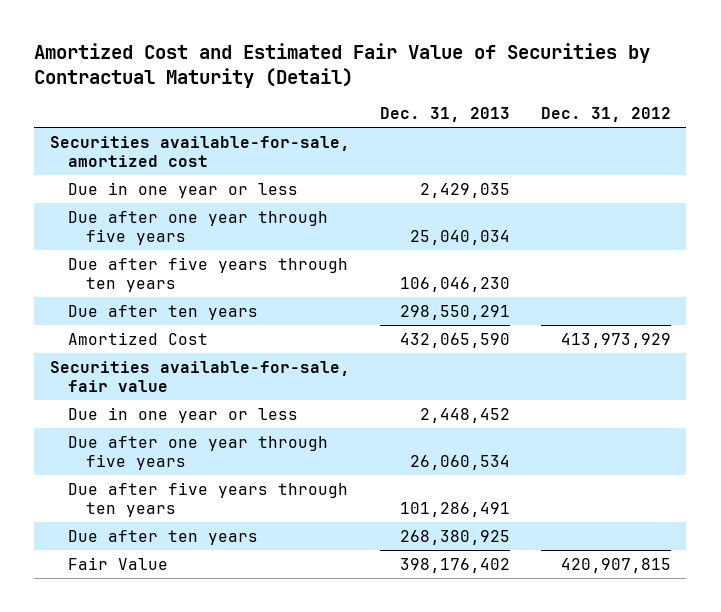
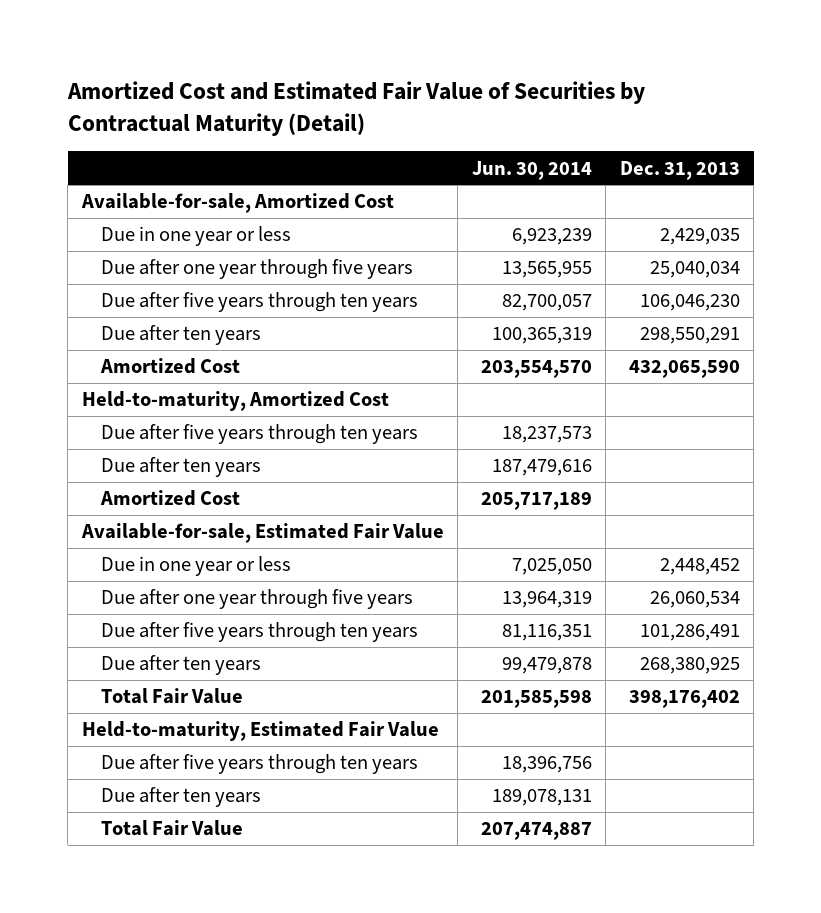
[541,107,672,123] Dec. 31, 2012 -> none
none -> [471,160,592,180] Jun. 30, 2014
[49,135,350,167] Securities available-for-sale, amortized cost -> [80,193,394,214] Available-for-sale, Amortized Cost
none -> [81,391,389,412] Held-to-maturity, Amortized Cost
none -> [100,424,418,445] Due after five years through ten years
none -> [100,457,261,478] Due after ten years
none -> [99,490,240,507] Amortized Cost
[49,360,350,392] Securities available-for-sale, fair value -> [80,523,444,544] Available-for-sale, Estimated Fair Value
[67,556,168,570] Fair Value -> [100,688,243,705] Total Fair Value
none -> [81,721,439,742] Held-to-maturity, Estimated Fair Value
none -> [100,754,418,775] Due after five years through ten years
none -> [100,787,261,808] Due after ten years
none -> [100,820,243,837] Total Fair Value

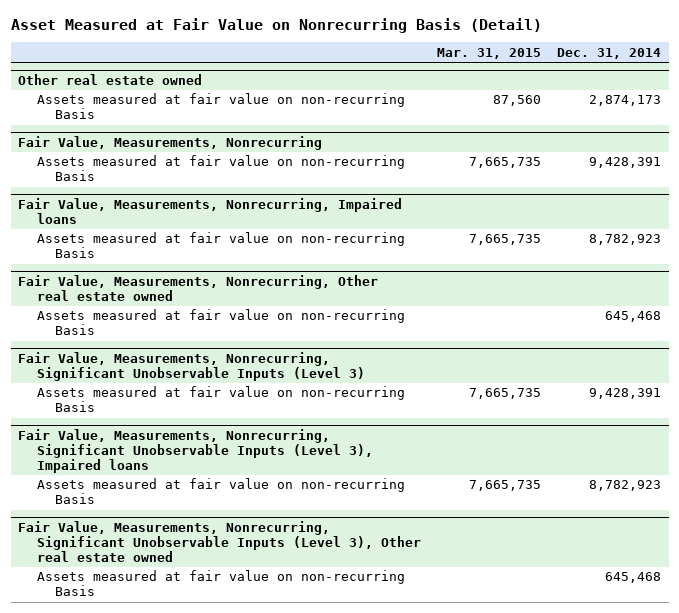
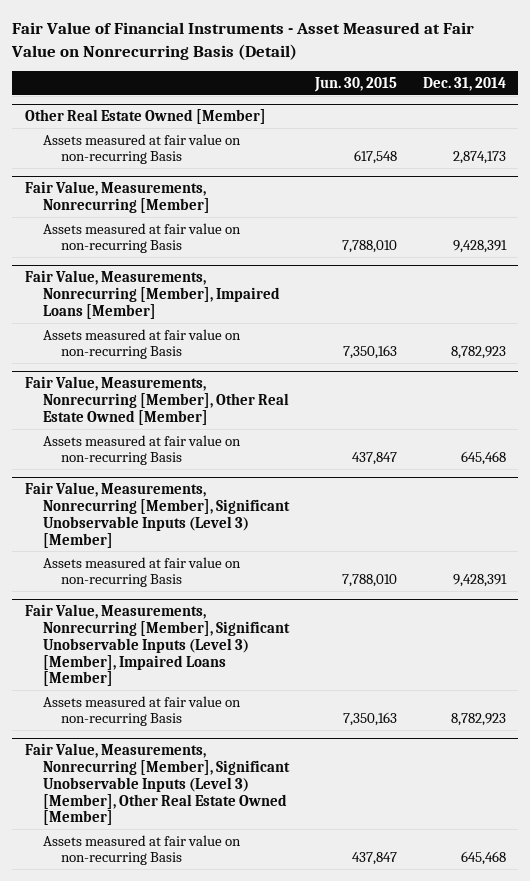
[10,17,542,33] Asset Measured at Fair Value on Nonrecurring Basis (Detail) -> [10,22,474,60] Fair Value of Financial Instruments - Asset Measured at Fair Value on Nonrecurring Basis (Detail)
[436,47,541,59] Mar. 31, 2015 -> none
none -> [313,76,397,92] Jun. 30, 2015
[18,73,203,85] Other real estate owned -> [24,109,266,125] Other Real Estate Owned [Member]
[18,135,323,150] Fair Value, Measurements, Nonrecurring -> [24,181,210,213] Fair Value, Measurements, Nonrecurring [Member]
[18,197,403,224] Fair Value, Measurements, Nonrecurring, Impaired loans -> [24,270,280,319] Fair Value, Measurements, Nonrecurring [Member], Impaired Loans [Member]
[18,274,379,301] Fair Value, Measurements, Nonrecurring, Other real estate owned -> [24,376,289,425] Fair Value, Measurements, Nonrecurring [Member], Other Real Estate Owned [Member]
[18,351,365,381] Fair Value, Measurements, Nonrecurring, Significant Unobservable Inputs (Level 3) -> [24,482,290,548] Fair Value, Measurements, Nonrecurring [Member], Significant Unobservable Inputs (Level 3) [Member]
[18,428,373,473] Fair Value, Measurements, Nonrecurring, Significant Unobservable Inputs (Level 3), Impaired loans -> [24,604,290,687] Fair Value, Measurements, Nonrecurring [Member], Significant Unobservable Inputs (Level 3) [Member], Impaired Loans [Member]
[18,520,421,562] Fair Value, Measurements, Nonrecurring, Significant Unobservable Inputs (Level 3), Other real estate owned -> [24,743,290,826] Fair Value, Measurements, Nonrecurring [Member], Significant Unobservable Inputs (Level 3) [Member], Other Real Estate Owned [Member]

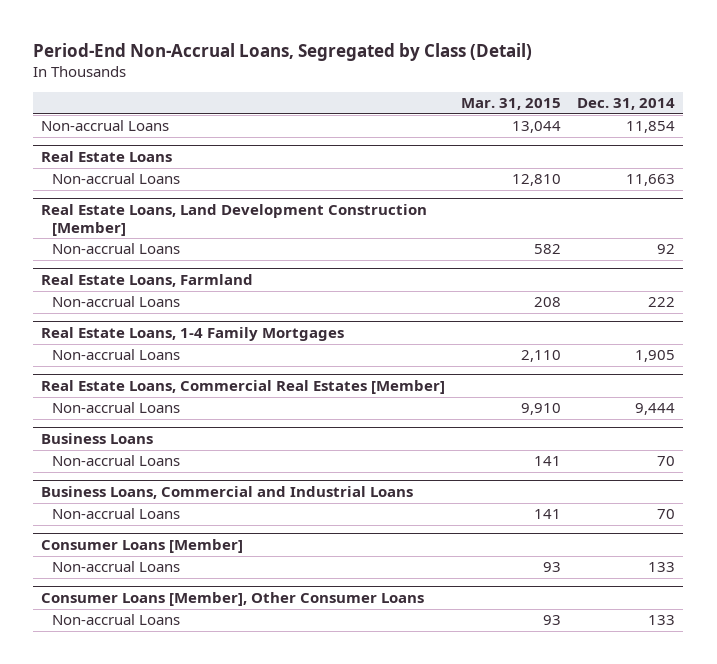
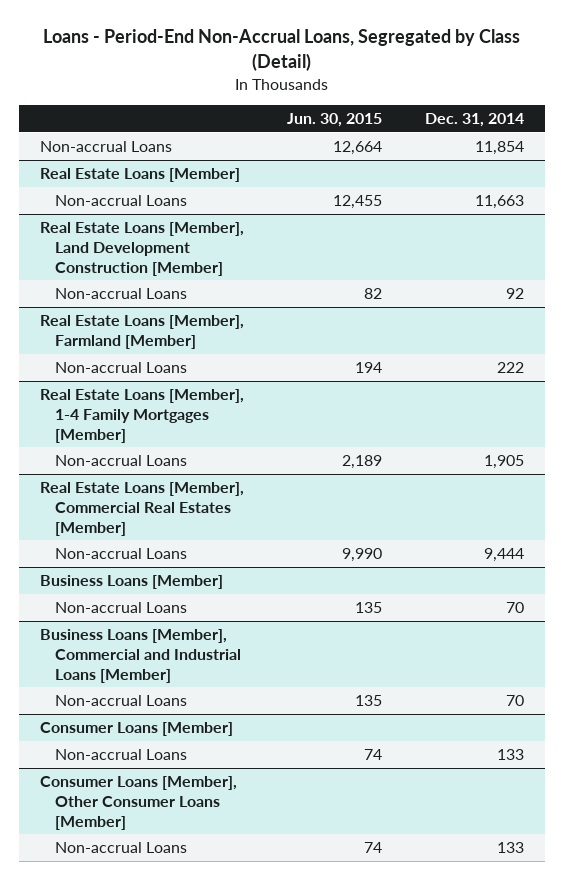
[33,42,533,61] Period-End Non-Accrual Loans, Segregated by Class (Detail) -> [43,29,521,72] Loans - Period-End Non-Accrual Loans, Segregated by Class (Detail)
[461,97,562,110] Mar. 31, 2015 -> none
none -> [287,113,383,128] Jun. 30, 2015
[41,151,173,163] Real Estate Loans -> [40,167,241,182] Real Estate Loans [Member]
[41,204,428,236] Real Estate Loans, Land Development Construction [Member] -> [40,221,245,276] Real Estate Loans [Member], Land Development Construction [Member]
[41,274,254,288] Real Estate Loans, Farmland -> [40,314,245,349] Real Estate Loans [Member], Farmland [Member]
[41,327,345,342] Real Estate Loans, 1-4 Family Mortgages -> [40,388,245,443] Real Estate Loans [Member], 1-4 Family Mortgages [Member]
[41,380,446,395] Real Estate Loans, Commercial Real Estates [Member] -> [40,481,245,536] Real Estate Loans [Member], Commercial Real Estates [Member]
[41,433,154,445] Business Loans -> [40,574,224,589] Business Loans [Member]
[41,486,414,500] Business Loans, Commercial and Industrial Loans -> [40,628,241,683] Business Loans [Member], Commercial and Industrial Loans [Member]
[41,592,425,607] Consumer Loans [Member], Other Consumer Loans -> [40,775,238,830] Consumer Loans [Member], Other Consumer Loans [Member]

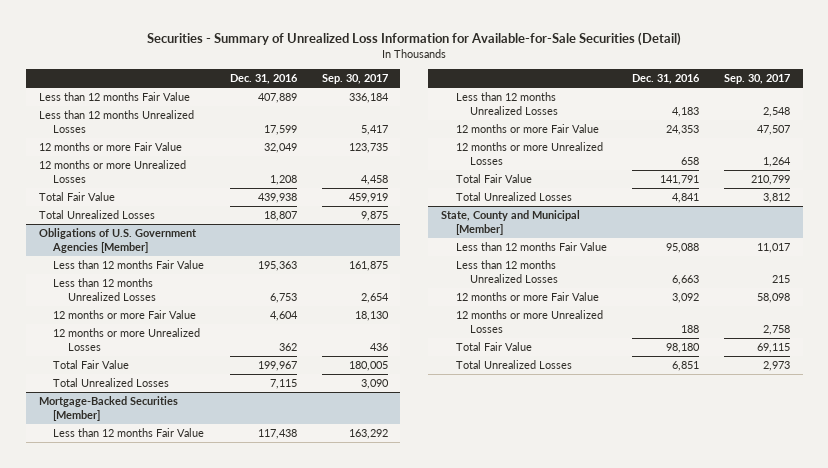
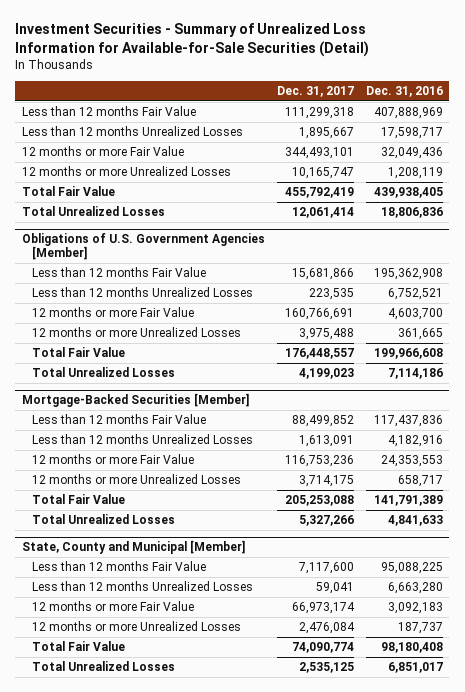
[147,32,682,47] Securities - Summary of Unrealized Loss Information for Available-for-Sale Securities (Detail) -> [15,23,370,57] Investment Securities - Summary of Unrealized Loss Information for Available-for-Sale Securities (Detail)
[321,74,388,85] Sep. 30, 2017 -> none
none -> [276,86,354,98] Dec. 31, 2017
[257,92,297,103] 407,889 -> [374,107,444,120] 407,888,969
[263,125,297,136] 17,599 -> [381,127,444,140] 17,598,717
[263,142,297,153] 32,049 -> [381,147,444,160] 32,049,436
[269,175,297,186] 1,208 -> [388,167,444,180] 1,208,119
[257,192,297,203] 439,938 -> [374,187,444,199] 439,938,405
[263,210,297,221] 18,807 -> [381,207,444,219] 18,806,836
[257,260,297,271] 195,363 -> [374,268,444,281] 195,362,908
[269,293,297,304] 6,753 -> [388,288,444,301] 6,752,521
[269,310,298,321] 4,604 -> [388,308,444,321] 4,603,700
[278,343,297,352] 362 -> [398,328,444,341] 361,665
[257,360,297,371] 199,967 -> [374,348,444,360] 199,966,608
[269,378,297,389] 7,115 -> [388,368,444,380] 7,114,186
[257,428,297,439] 117,438 -> [374,415,444,428] 117,437,836
[671,107,699,118] 4,183 -> [388,435,444,448] 4,182,916
[665,124,699,135] 24,353 -> [381,455,444,468] 24,353,553
[680,157,699,166] 658 -> [398,475,444,488] 658,717
[659,174,699,185] 141,791 -> [374,495,444,507] 141,791,389
[671,192,699,203] 4,841 -> [388,515,444,527] 4,841,633
[665,242,699,253] 95,088 -> [381,562,444,575] 95,088,225
[671,275,699,286] 6,663 -> [388,582,444,595] 6,663,280
[671,292,699,303] 3,092 -> [388,602,444,615] 3,092,183
[680,325,699,334] 188 -> [398,622,444,635] 187,737
[665,342,700,353] 98,180 -> [381,642,444,654] 98,180,408
[671,360,699,371] 6,851 -> [388,662,444,674] 6,851,017

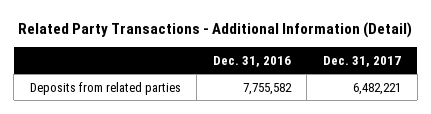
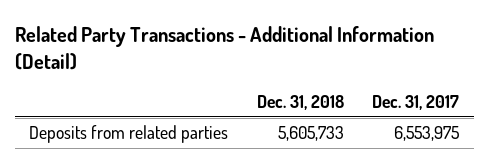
[212,55,291,67] Dec. 31, 2016 -> none
none -> [256,95,344,111] Dec. 31, 2018
[352,82,401,95] 6,482,221 -> [394,126,460,142] 6,553,975

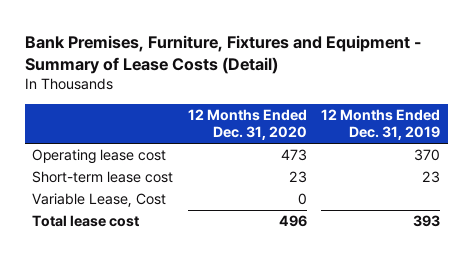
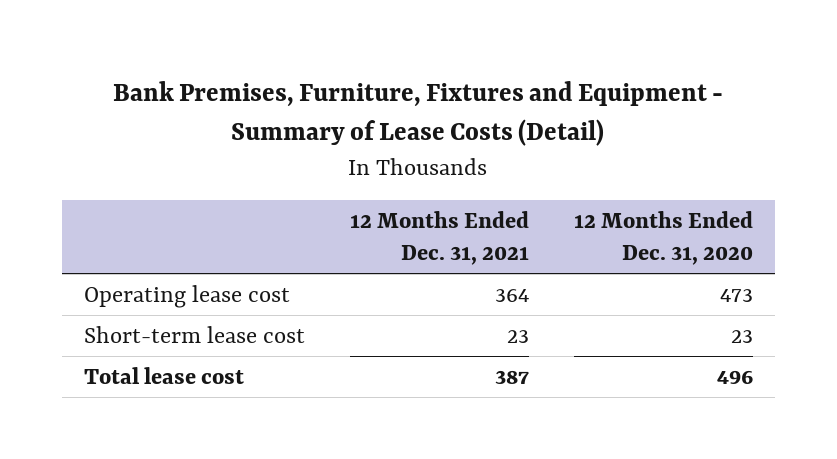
[321,108,441,141] 12 Months Ended Dec. 31, 2019 -> none
none -> [349,210,529,266] 12 Months Ended Dec. 31, 2021
[32,192,167,207] Variable Lease, Cost -> none

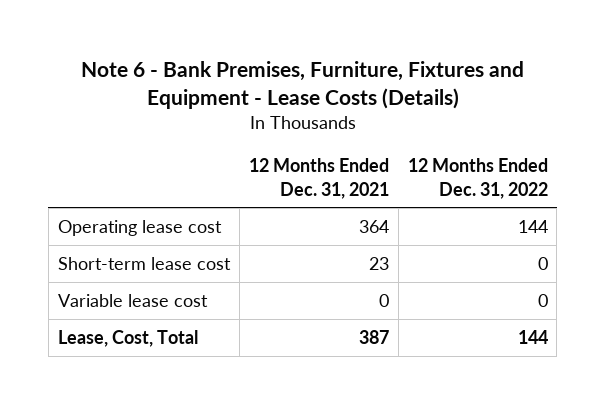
[113,80,724,147] Bank Premises, Furniture, Fixtures and Equipment - Summary of Lease Costs (Detail) -> [80,60,524,109] Note 6 - Bank Premises, Furniture, Fixtures and Equipment - Lease Costs (Details)
[573,210,753,266] 12 Months Ended Dec. 31, 2020 -> none
none -> [407,158,548,199] 12 Months Ended Dec. 31, 2022
none -> [57,293,208,307] Variable lease cost
[83,366,244,384] Total lease cost -> [57,329,198,347] Lease, Cost, Total

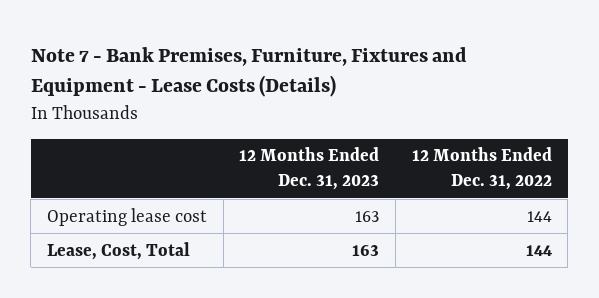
[80,60,524,109] Note 6 - Bank Premises, Furniture, Fixtures and Equipment - Lease Costs (Details) -> [30,46,467,98] Note 7 - Bank Premises, Furniture, Fixtures and Equipment - Lease Costs (Details)
[248,158,389,199] 12 Months Ended Dec. 31, 2021 -> none
none -> [239,147,380,191] 12 Months Ended Dec. 31, 2023
[57,256,231,270] Short-term lease cost -> none
[57,293,208,307] Variable lease cost -> none

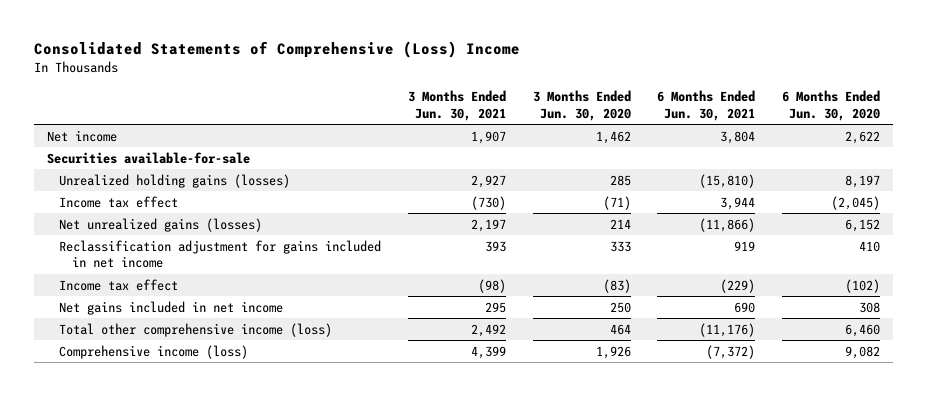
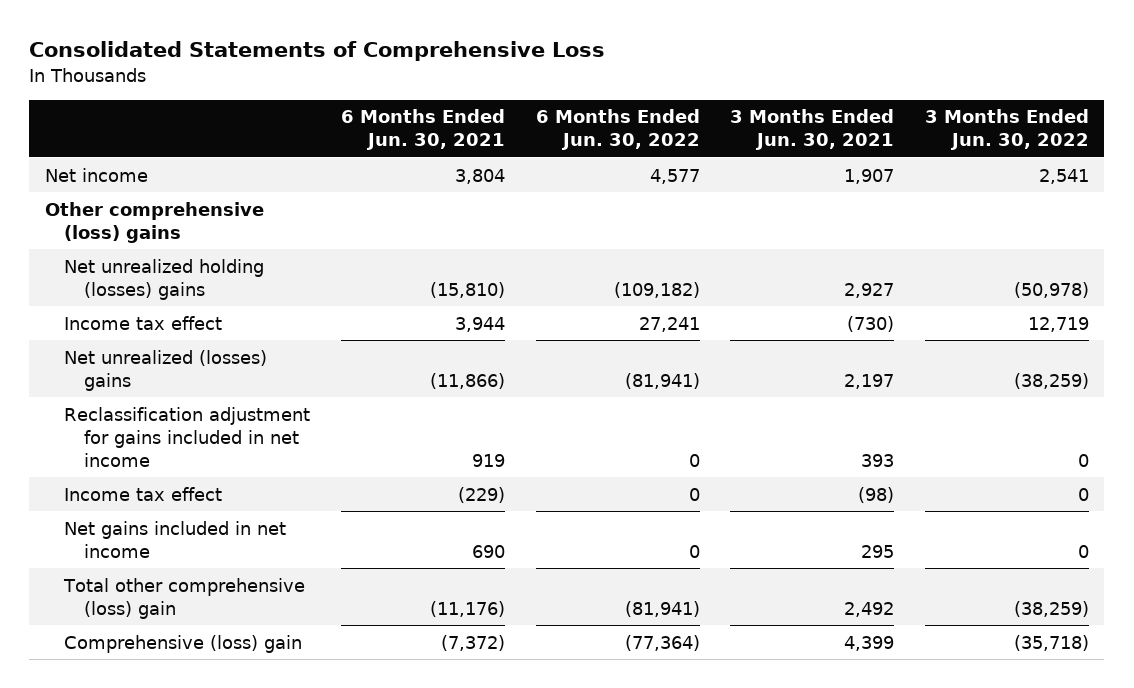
[33,41,520,59] Consolidated Statements of Comprehensive (Loss) Income -> [29,41,606,62] Consolidated Statements of Comprehensive Loss
[532,90,631,121] 3 Months Ended Jun. 30, 2020 -> none
[781,90,880,121] 6 Months Ended Jun. 30, 2020 -> none
none -> [535,109,700,151] 6 Months Ended Jun. 30, 2022
none -> [924,109,1089,151] 3 Months Ended Jun. 30, 2022
[47,151,251,164] Securities available-for-sale -> none
none -> [44,201,264,243] Other comprehensive (loss) gains
[59,173,291,188] Unrealized holding gains (losses) -> [64,258,265,300] Net unrealized holding (losses) gains
[59,217,263,232] Net unrealized gains (losses) -> [64,349,268,391] Net unrealized (losses) gains
[59,322,333,337] Total other comprehensive income (loss) -> [63,577,306,619] Total other comprehensive (loss) gain
[59,344,249,359] Comprehensive income (loss) -> [64,634,303,653] Comprehensive (loss) gain

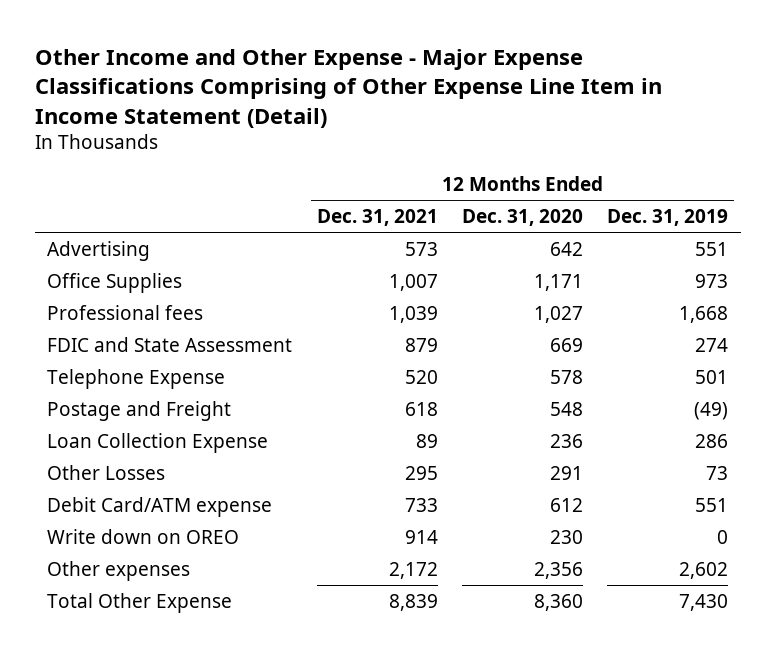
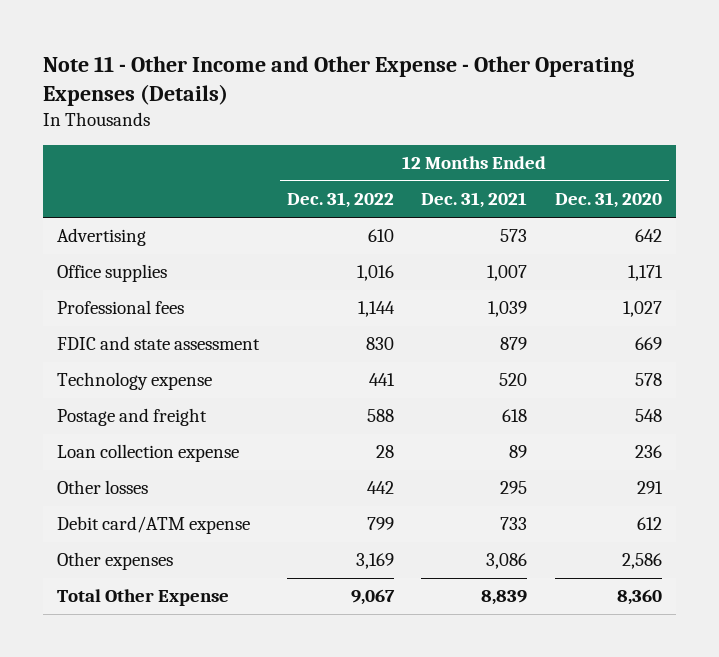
[35,48,663,128] Other Income and Other Expense - Major Expense Classifications Comprising of Other Expense Line Item in Income Statement (Detail) -> [43,56,635,106] Note 11 - Other Income and Other Expense - Other Operating Expenses (Details)
[607,209,729,227] Dec. 31, 2019 -> none
none -> [286,192,394,209] Dec. 31, 2022
[47,272,183,293] Office Supplies -> [56,264,167,283] Office supplies
[47,528,240,544] Write down on OREO -> none
[47,336,293,352] FDIC and State Assessment -> [56,336,260,351] FDIC and state assessment
[47,368,226,389] Telephone Expense -> [56,372,212,391] Technology expense
[47,400,232,421] Postage and Freight -> [56,408,207,427] Postage and freight
[47,432,269,453] Loan Collection Expense -> [56,444,239,463] Loan collection expense
[47,464,166,480] Other Losses -> [56,480,148,495] Other losses
[47,496,273,517] Debit Card/ATM expense -> [56,516,250,535] Debit card/ATM expense
[388,561,438,579] 2,172 -> [486,553,528,570] 3,086
[534,561,584,579] 2,356 -> [622,553,663,570] 2,586

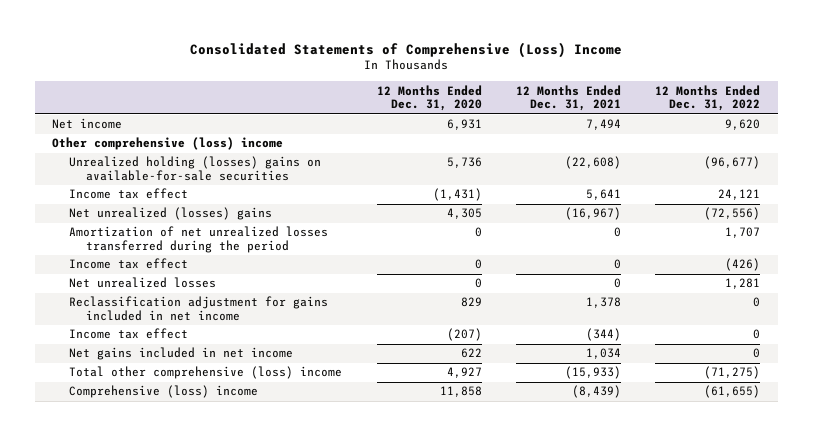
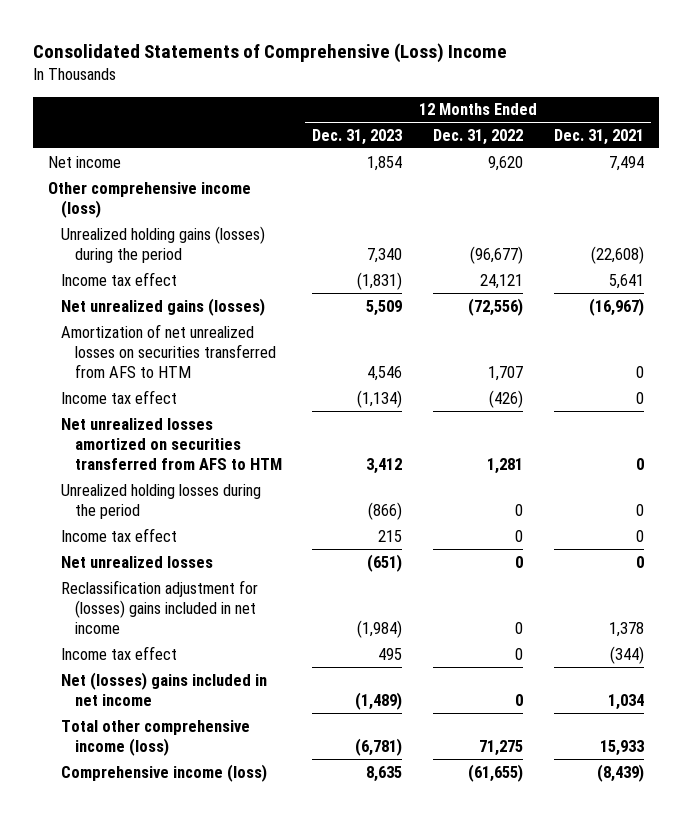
[376,84,482,112] 12 Months Ended Dec. 31, 2020 -> none
none -> [312,128,403,145] Dec. 31, 2023
[52,137,284,151] Other comprehensive (loss) income -> [48,181,252,218] Other comprehensive income (loss)
[69,156,322,182] Unrealized holding (losses) gains on available-for-sale securities -> [61,225,266,263] Unrealized holding gains (losses) during the period
[69,207,273,221] Net unrealized (losses) gains -> [61,297,266,316] Net unrealized gains (losses)
[69,226,329,254] Amortization of net unrealized losses transferred during the period -> [61,323,276,378] Amortization of net unrealized losses on securities transferred from AFS to HTM
none -> [61,417,282,470] Net unrealized losses amortized on securities transferred from AFS to HTM
none -> [61,483,262,519] Unrealized holding losses during the period
none -> [61,527,178,542] Income tax effect
[725,278,761,290] 1,281 -> [515,555,524,568] 0
[69,296,329,322] Reclassification adjustment for gains included in net income -> [61,579,259,634] Reclassification adjustment for (losses) gains included in net income
[69,347,294,361] Net gains included in net income -> [61,671,268,706] Net (losses) gains included in net income
[69,366,343,380] Total other comprehensive (loss) income -> [61,719,251,756] Total other comprehensive income (loss)
[565,366,622,380] (15,933) -> [599,739,644,756] 15,933
[704,366,761,380] (71,275) -> [479,739,524,756] 71,275
[69,385,259,399] Comprehensive (loss) income -> [61,763,268,782] Comprehensive income (loss)

